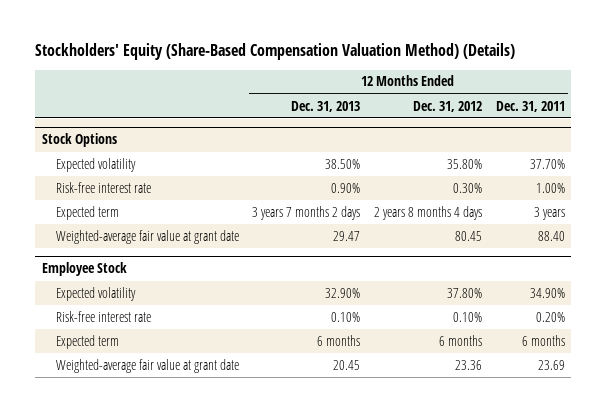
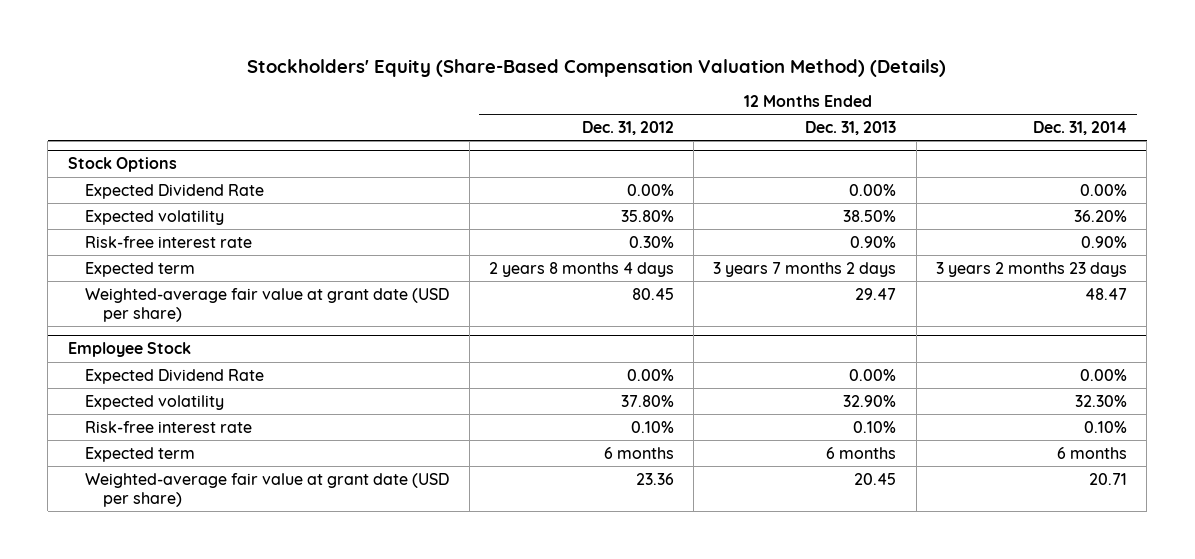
[495,100,565,112] Dec. 31, 2011 -> none
none -> [1032,121,1127,136] Dec. 31, 2014
none -> [85,183,265,199] Expected Dividend Rate
[55,229,239,244] Weighted-average fair value at grant date -> [85,287,450,323] Weighted-average fair value at grant date (USD per share)
none -> [85,368,265,384] Expected Dividend Rate
[55,358,239,373] Weighted-average fair value at grant date -> [85,472,450,508] Weighted-average fair value at grant date (USD per share)

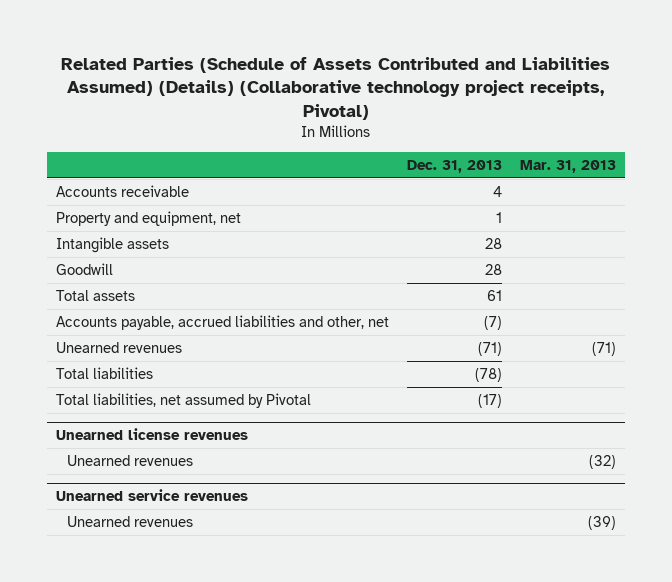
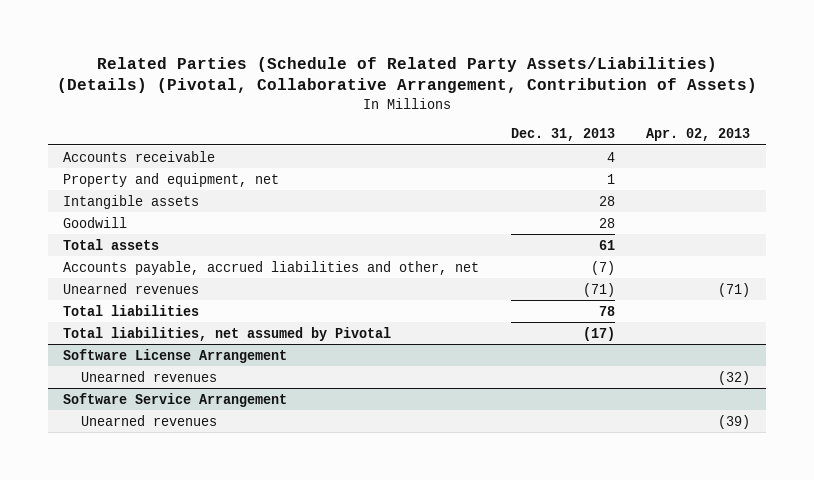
[61,57,611,120] Related Parties (Schedule of Assets Contributed and Liabilities Assumed) (Details) (Collaborative technology project receipts, Pivotal) -> [56,57,757,94] Related Parties (Schedule of Related Party Assets/Liabilities) (Details) (Pivotal, Collaborative Arrangement, Contribution of Assets)
[520,159,617,173] Mar. 31, 2013 -> none
none -> [646,128,751,142] Apr. 02, 2013
[475,367,503,382] (78) -> [598,305,615,316] 78
[55,428,248,441] Unearned license revenues -> none
none -> [63,348,288,363] Software License Arrangement
[55,489,248,502] Unearned service revenues -> none
none -> [63,392,288,407] Software Service Arrangement

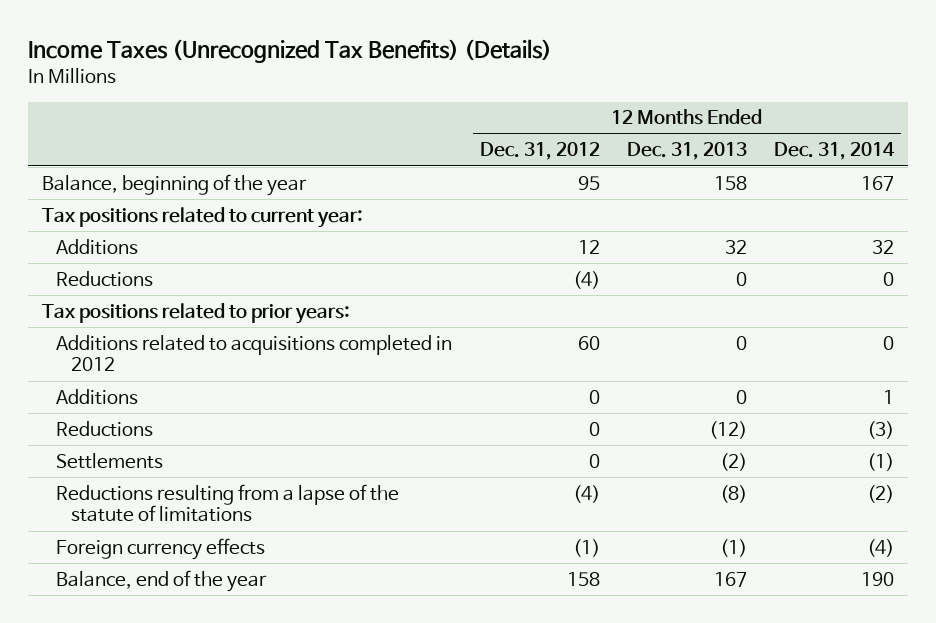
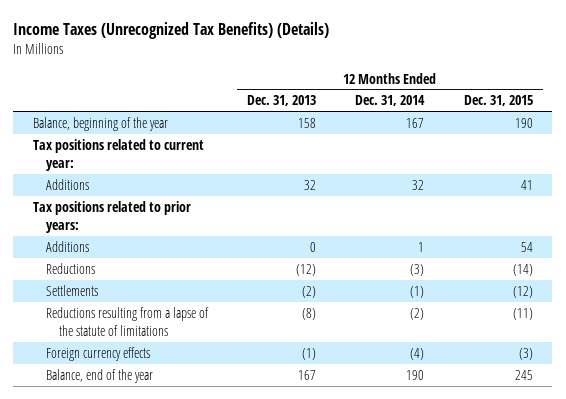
[479,142,600,161] Dec. 31, 2012 -> none
none -> [463,95,533,107] Dec. 31, 2015
[56,270,154,287] Reductions -> none
[56,334,453,372] Additions related to acquisitions completed in 2012 -> none

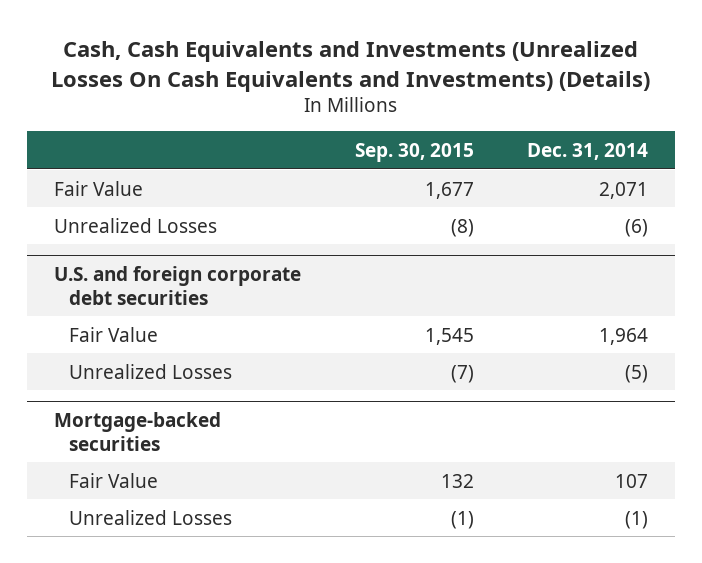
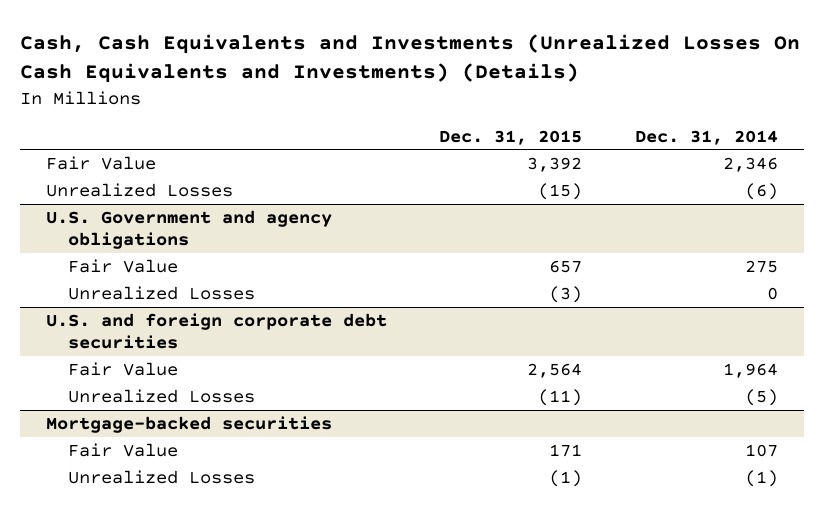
[354,142,474,162] Sep. 30, 2015 -> none
none -> [439,129,583,145] Dec. 31, 2015
[598,181,648,199] 2,071 -> [722,157,778,173] 2,346
none -> [45,210,332,249] U.S. Government and agency obligations
none -> [67,259,178,274] Fair Value
none -> [67,286,255,301] Unrealized Losses

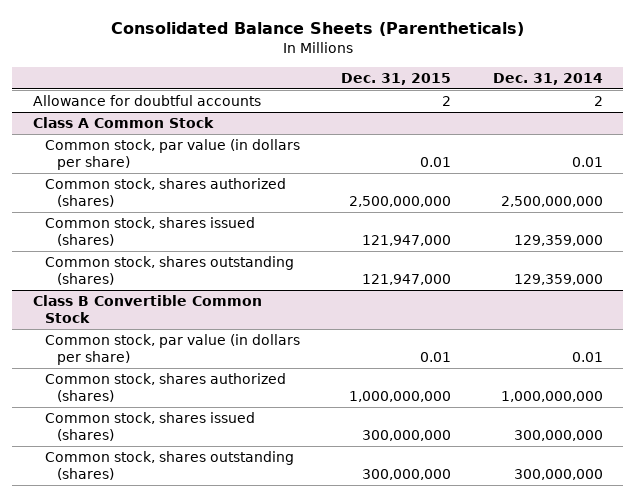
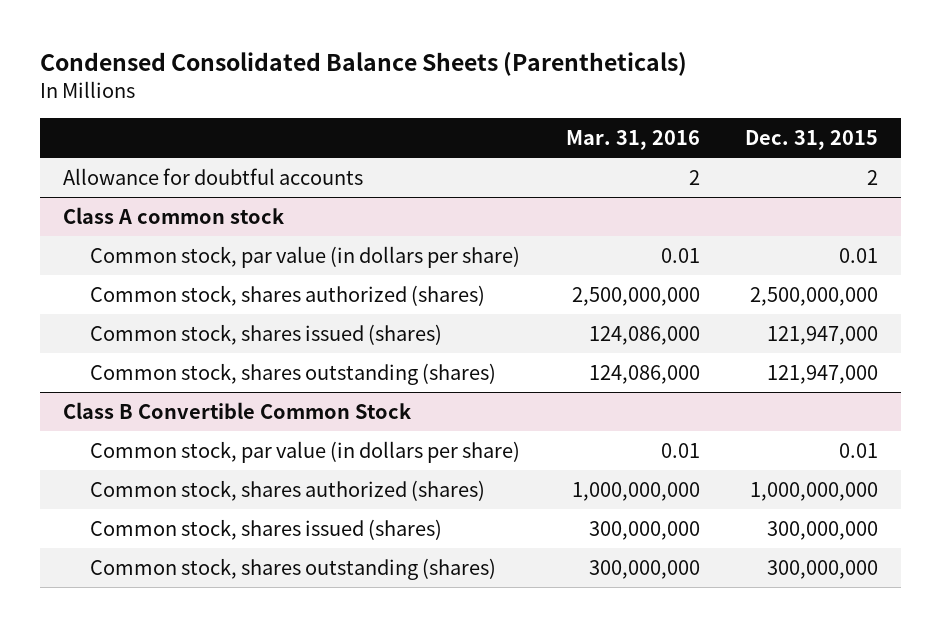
[110,21,524,36] Consolidated Balance Sheets (Parentheticals) -> [39,52,687,77] Condensed Consolidated Balance Sheets (Parentheticals)
[492,72,603,85] Dec. 31, 2014 -> none
none -> [565,130,700,151] Mar. 31, 2016
[32,117,214,129] Class A Common Stock -> [62,206,284,224] Class A common stock

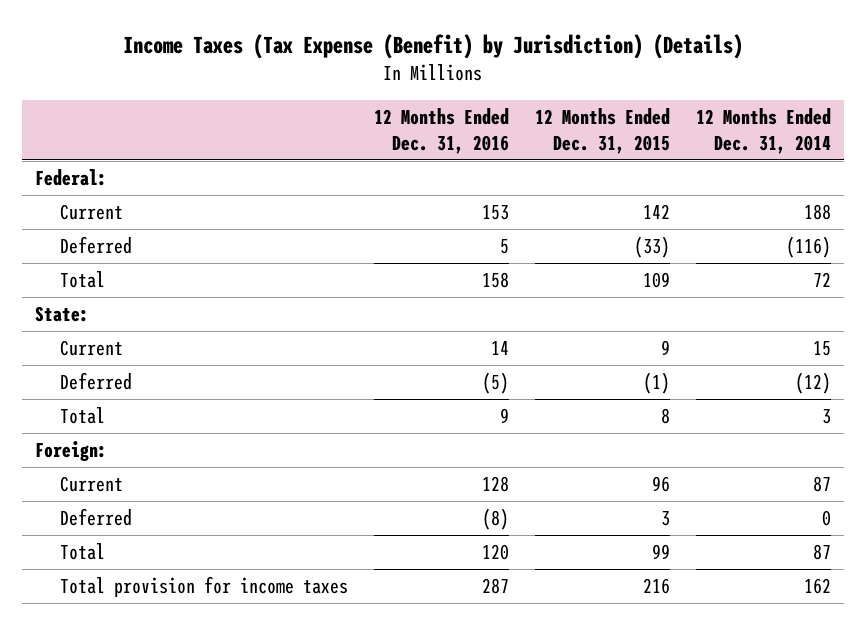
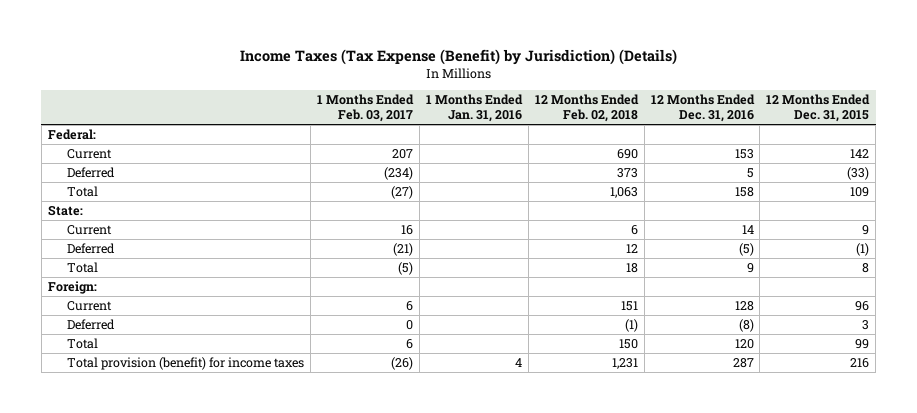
[696,108,832,154] 12 Months Ended Dec. 31, 2014 -> none
none -> [316,94,414,123] 1 Months Ended Feb. 03, 2017
none -> [425,94,523,123] 1 Months Ended Jan. 31, 2016
none -> [534,94,639,123] 12 Months Ended Feb. 02, 2018
[59,575,348,597] Total provision for income taxes -> [66,357,304,371] Total provision (benefit) for income taxes

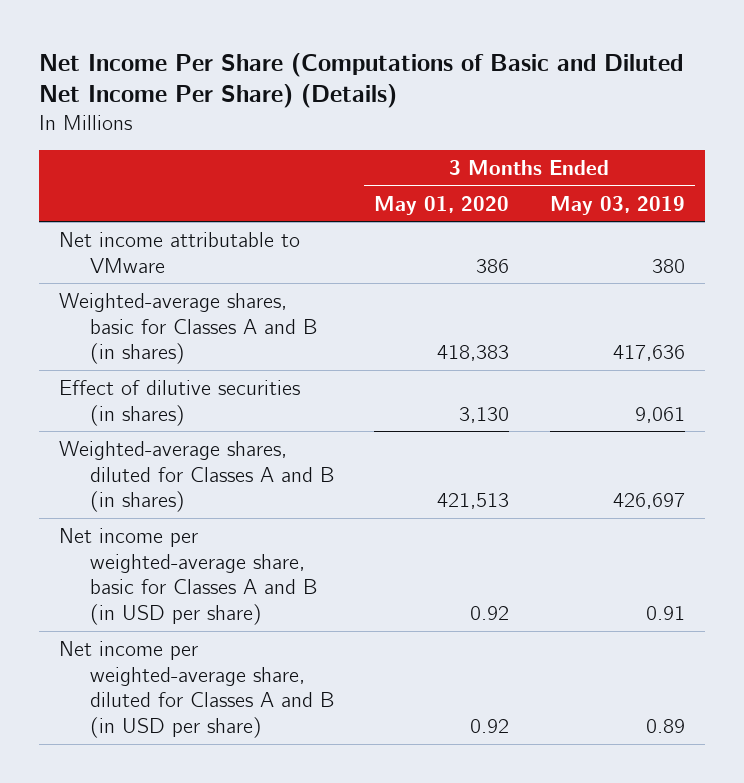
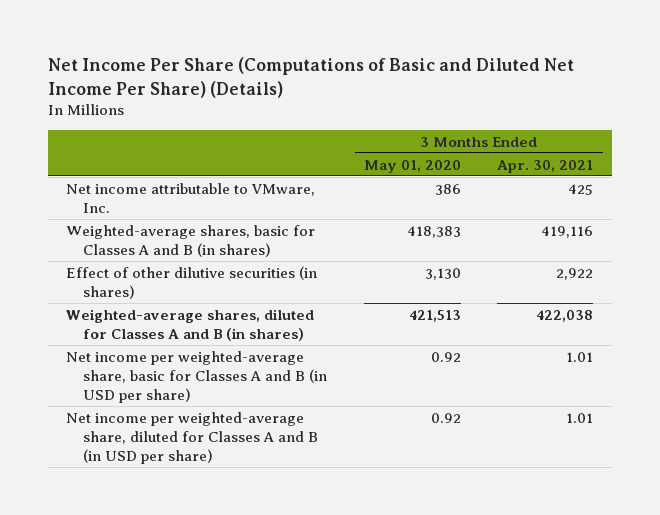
[549,195,685,215] May 03, 2019 -> none
none -> [497,159,594,173] Apr. 30, 2021
[59,231,301,273] Net income attributable to VMware -> [66,182,316,213] Net income attributable to VMware, Inc.
[59,379,301,426] Effect of dilutive securities (in shares) -> [66,265,318,299] Effect of other dilutive securities (in shares)

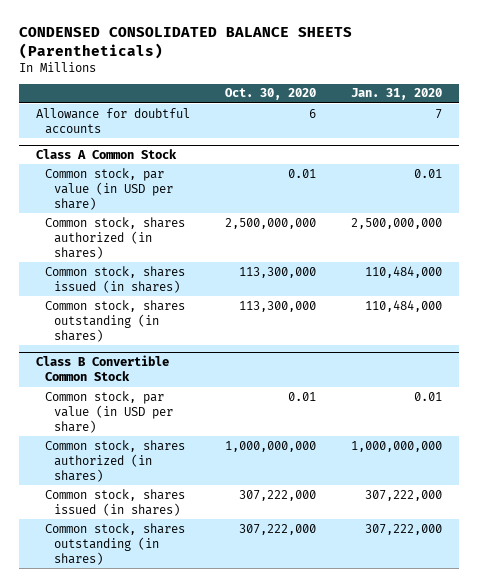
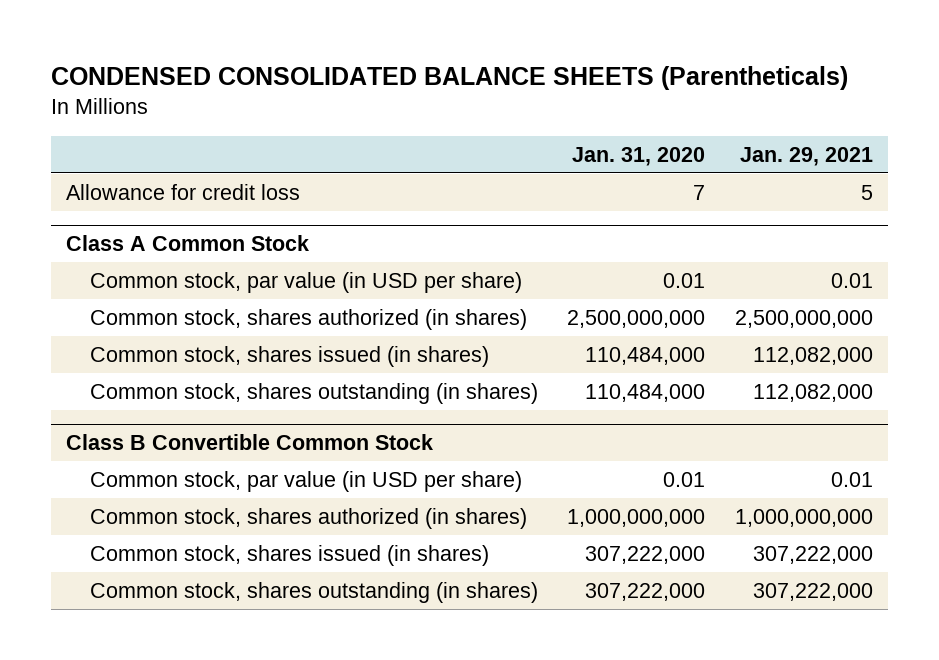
[224,88,316,101] Oct. 30, 2020 -> none
none -> [740,146,874,166] Jan. 29, 2021
[35,107,190,134] Allowance for doubtful accounts -> [66,183,301,200] Allowance for credit loss

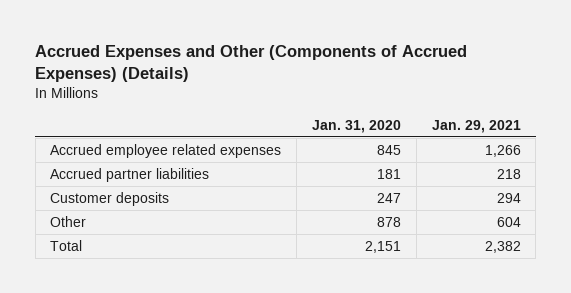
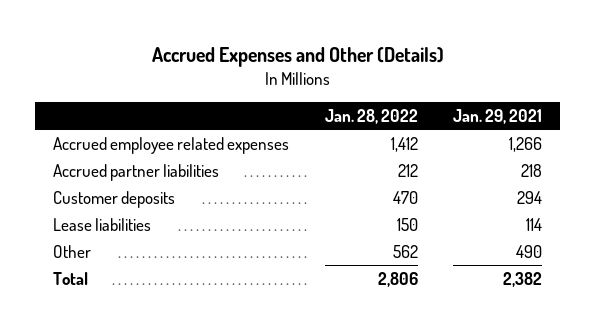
[35,45,468,83] Accrued Expenses and Other (Components of Accrued Expenses) (Details) -> [151,47,444,68] Accrued Expenses and Other (Details)
[311,119,401,133] Jan. 31, 2020 -> none
none -> [324,108,418,124] Jan. 28, 2022
none -> [53,217,152,231] Lease liabilities
[496,216,521,227] 604 -> [515,244,542,258] 490

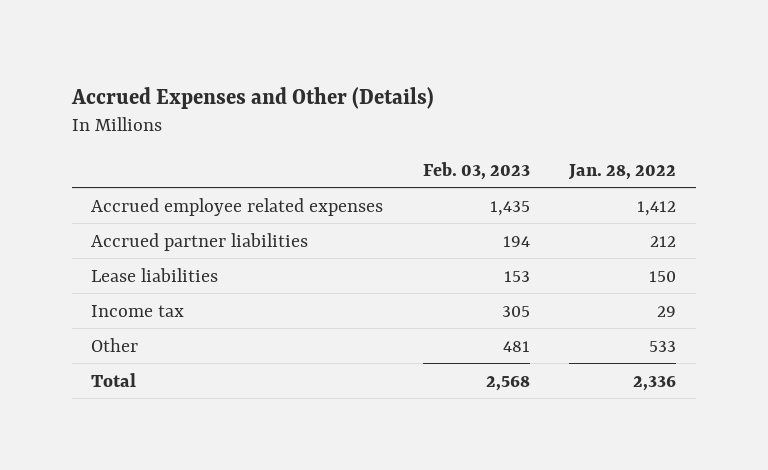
[452,108,542,124] Jan. 29, 2021 -> none
none -> [422,161,530,180] Feb. 03, 2023
[53,190,176,208] Customer deposits -> none
none -> [91,304,185,317] Income tax
[392,244,418,258] 562 -> [649,340,677,352] 533
[377,271,418,287] 2,806 -> [633,375,677,391] 2,336

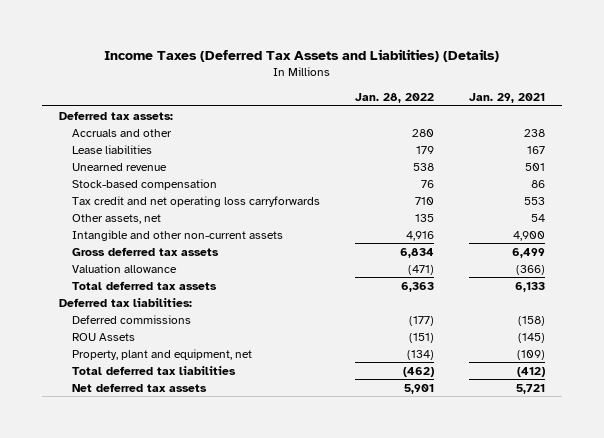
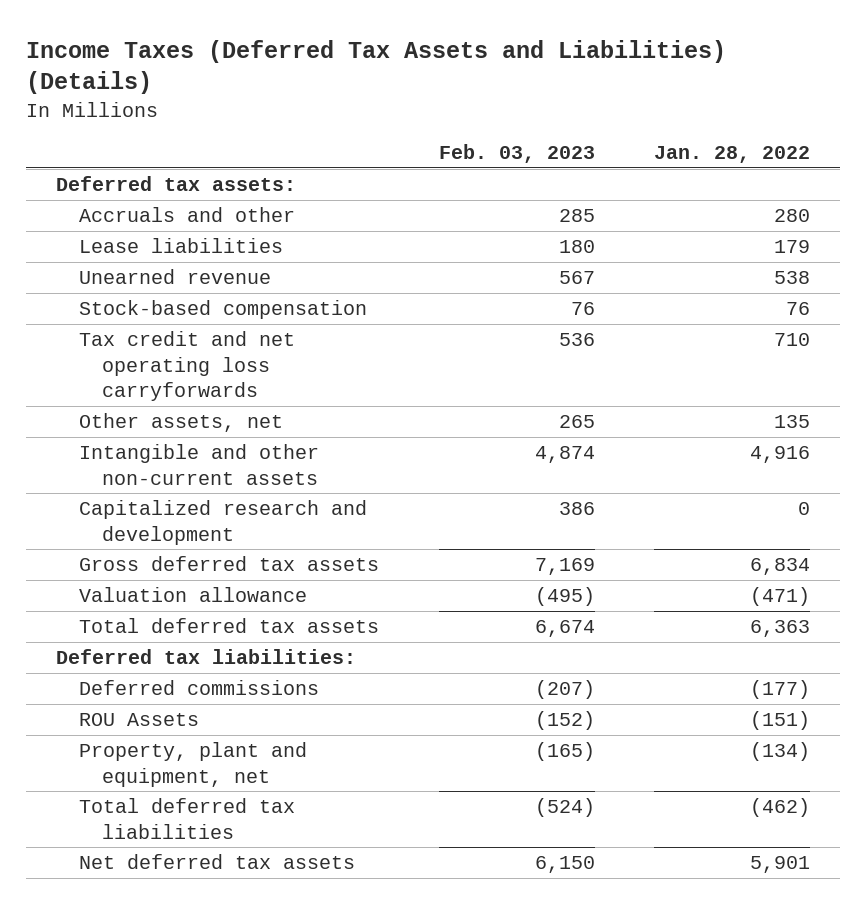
[468,93,545,104] Jan. 29, 2021 -> none
none -> [438,143,595,163] Feb. 03, 2023
none -> [79,500,368,545] Capitalized research and development

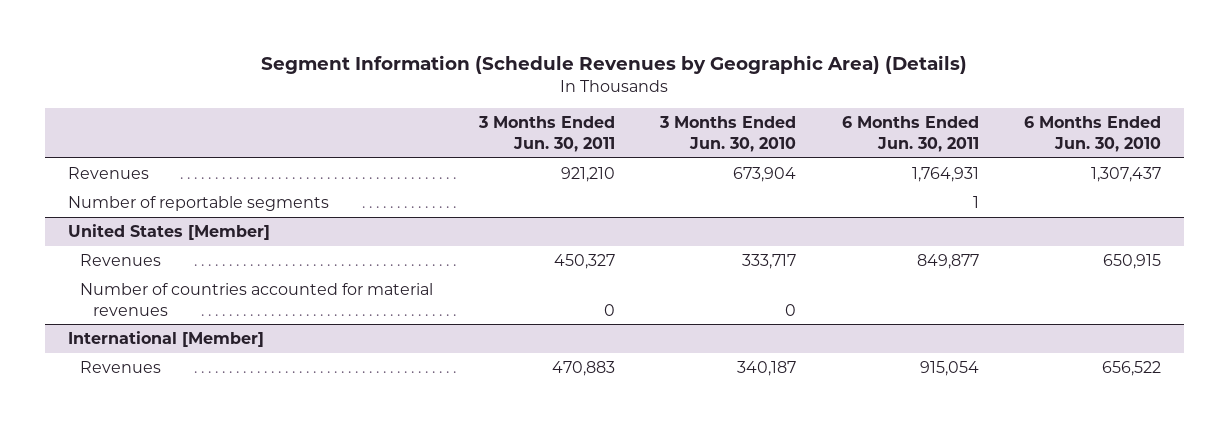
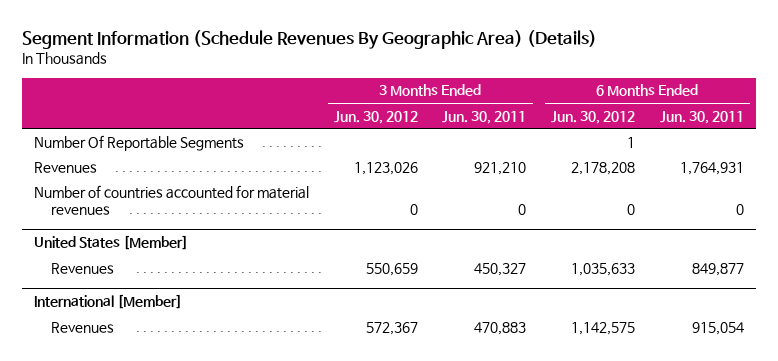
[261,55,968,75] Segment Information (Schedule Revenues by Geographic Area) (Details) -> [22,30,598,50] Segment Information (Schedule Revenues By Geographic Area) (Details)
[659,116,797,153] 3 Months Ended Jun. 30, 2010 -> none
[1024,116,1162,153] 6 Months Ended Jun. 30, 2010 -> none
none -> [333,110,418,124] Jun. 30, 2012
none -> [551,110,636,124] Jun. 30, 2012
none -> [34,134,245,151] Number Of Reportable Segments
[67,195,329,211] Number of reportable segments -> none
none -> [34,184,310,215] Number of countries accounted for material revenues
[80,282,434,316] Number of countries accounted for material revenues -> none

